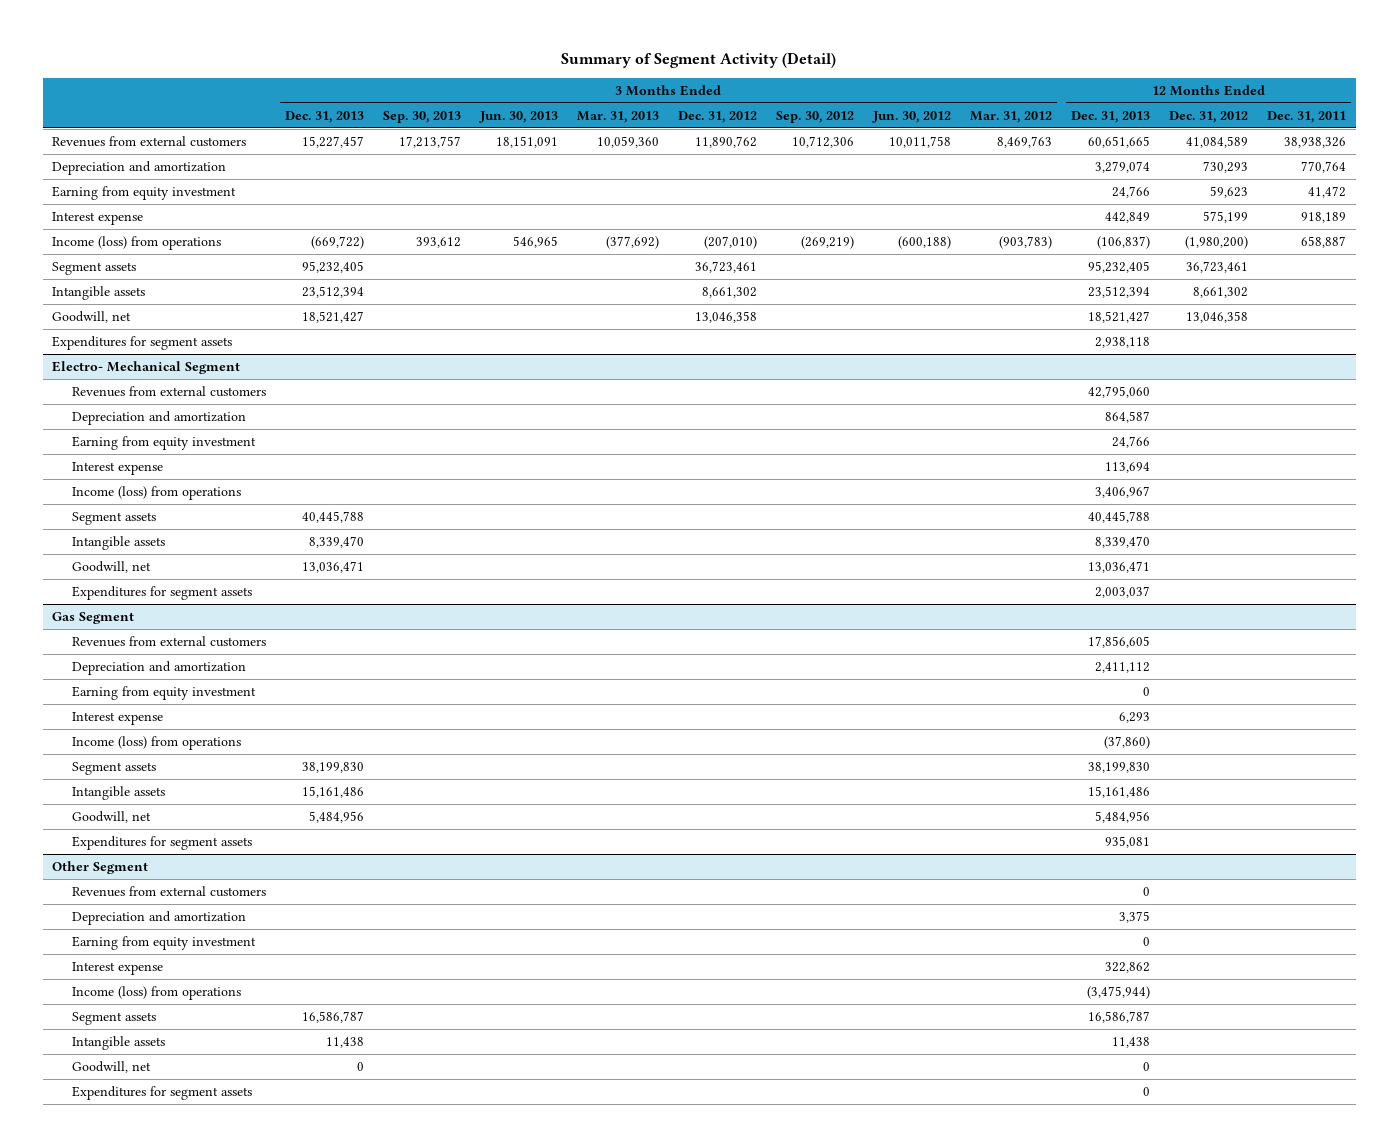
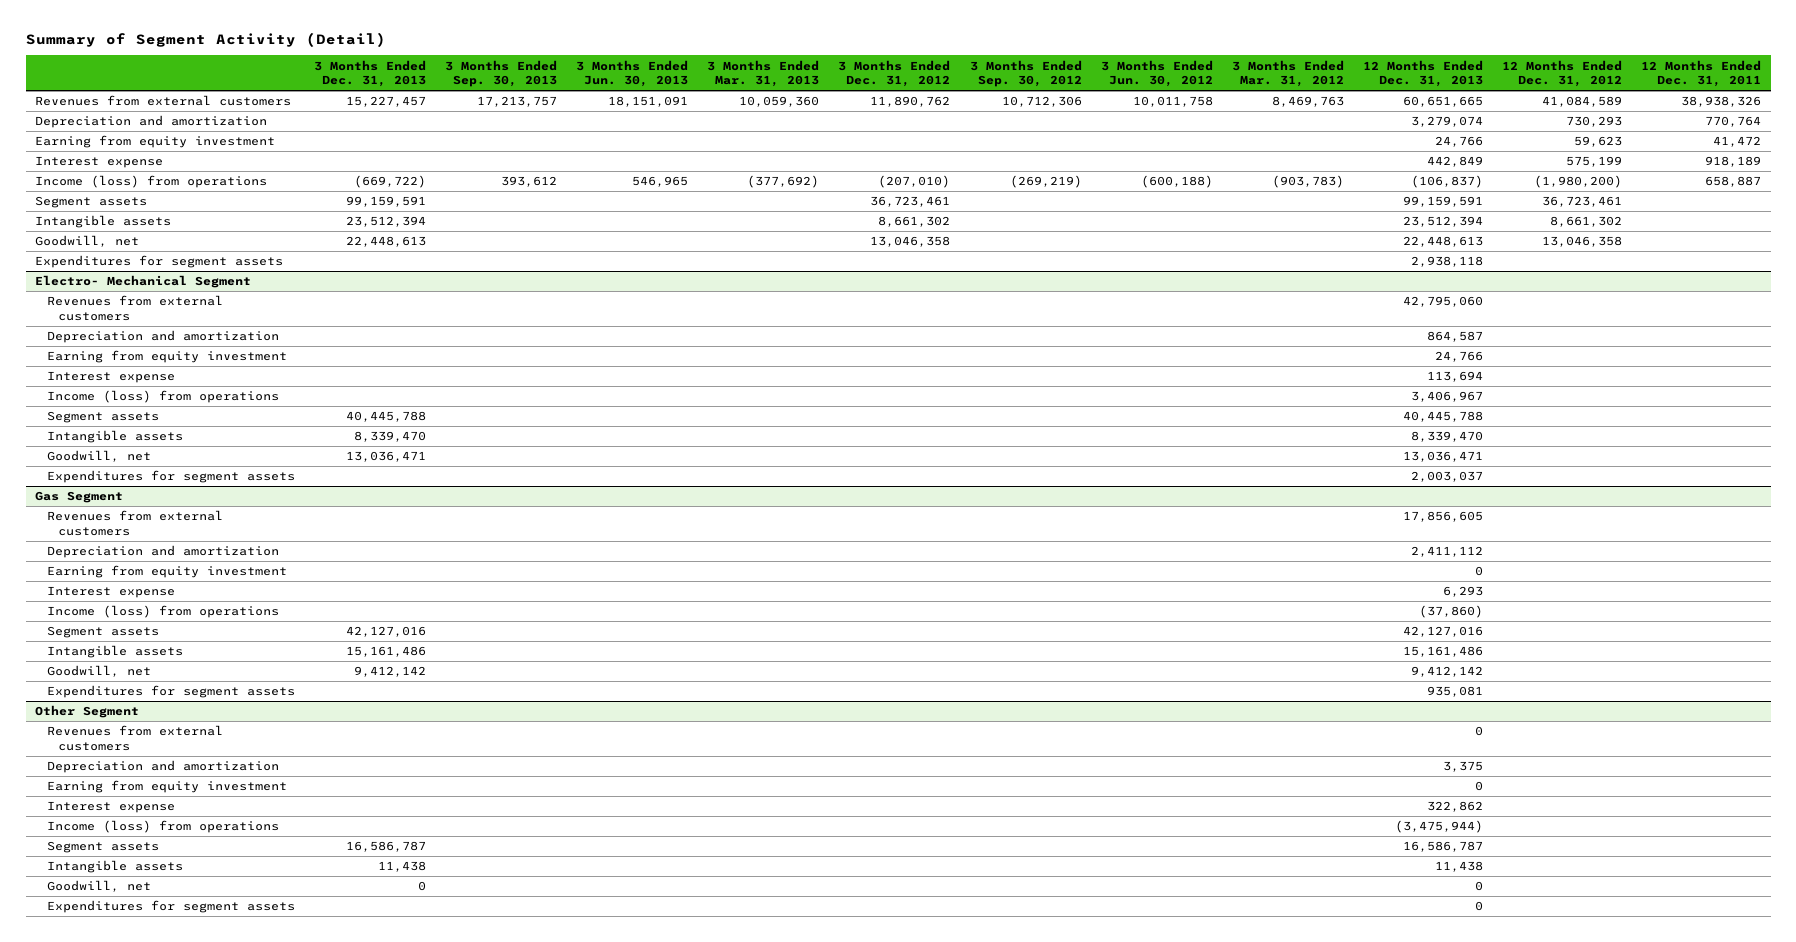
[301,260,364,273] 95,232,405 -> [345,196,426,208] 99,159,591
[1088,260,1151,273] 95,232,405 -> [1403,196,1484,208] 99,159,591
[301,310,364,323] 18,521,427 -> [345,236,426,248] 22,448,613
[1088,310,1151,323] 18,521,427 -> [1403,236,1484,248] 22,448,613
[301,761,364,773] 38,199,830 -> [345,626,426,638] 42,127,016
[1088,761,1151,773] 38,199,830 -> [1403,626,1484,638] 42,127,016
[308,810,364,823] 5,484,956 -> [353,666,426,678] 9,412,142
[1095,810,1151,823] 5,484,956 -> [1411,666,1484,678] 9,412,142

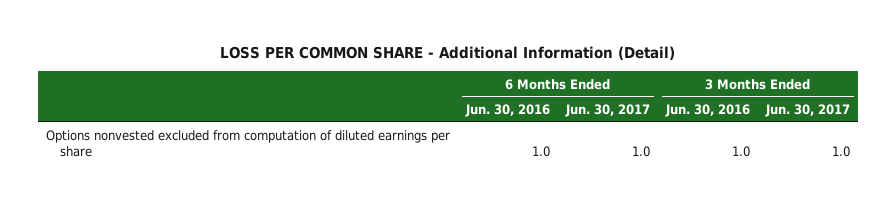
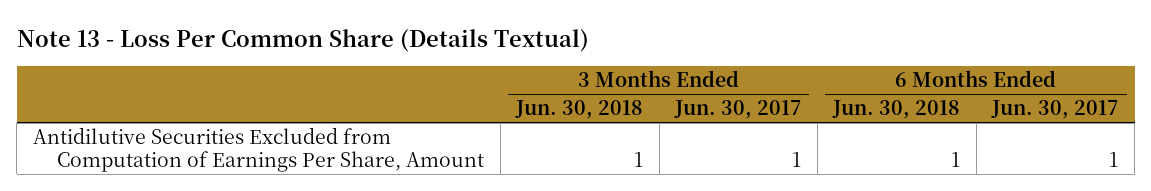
[219,46,675,61] LOSS PER COMMON SHARE - Additional Information (Detail) -> [16,28,589,52] Note 13 - Loss Per Common Share (Details Textual)
[464,103,550,117] Jun. 30, 2016 -> none
[664,103,750,117] Jun. 30, 2016 -> none
none -> [515,100,644,120] Jun. 30, 2018
none -> [832,100,961,120] Jun. 30, 2018
[45,130,450,157] Options nonvested excluded from computation of diluted earnings per share -> [32,127,485,173] Antidilutive Securities Excluded from Computation of Earnings Per Share, Amount
[631,145,650,157] 1.0 -> [1109,152,1119,168] 1
[831,145,850,157] 1.0 -> [792,152,802,168] 1

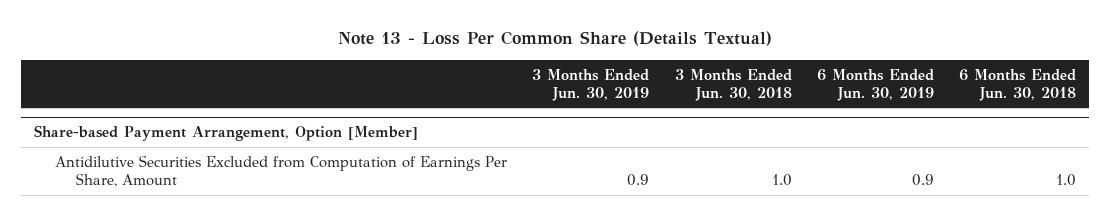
[674,100,802,120] Jun. 30, 2017 -> none
[991,100,1119,120] Jun. 30, 2017 -> none
none -> [532,68,650,101] 3 Months Ended Jun. 30, 2019
none -> [817,68,935,101] 6 Months Ended Jun. 30, 2019
none -> [33,125,418,142] Share-based Payment Arrangement, Option [Member]
[634,152,644,168] 1 -> [771,174,792,187] 1.0
[951,152,961,168] 1 -> [1056,174,1077,187] 1.0

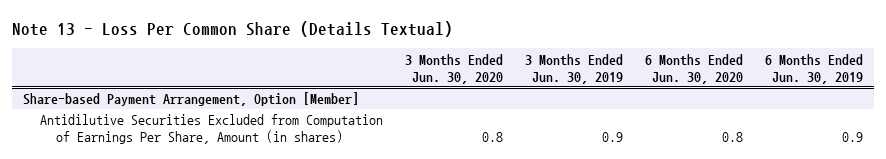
[674,68,792,101] 3 Months Ended Jun. 30, 2018 -> none
[959,68,1077,101] 6 Months Ended Jun. 30, 2018 -> none
none -> [404,53,503,84] 3 Months Ended Jun. 30, 2020
none -> [644,53,743,84] 6 Months Ended Jun. 30, 2020
[55,155,508,188] Antidilutive Securities Excluded from Computation of Earnings Per Share, Amount -> [39,114,383,145] Antidilutive Securities Excluded from Computation of Earnings Per Share, Amount (in shares)

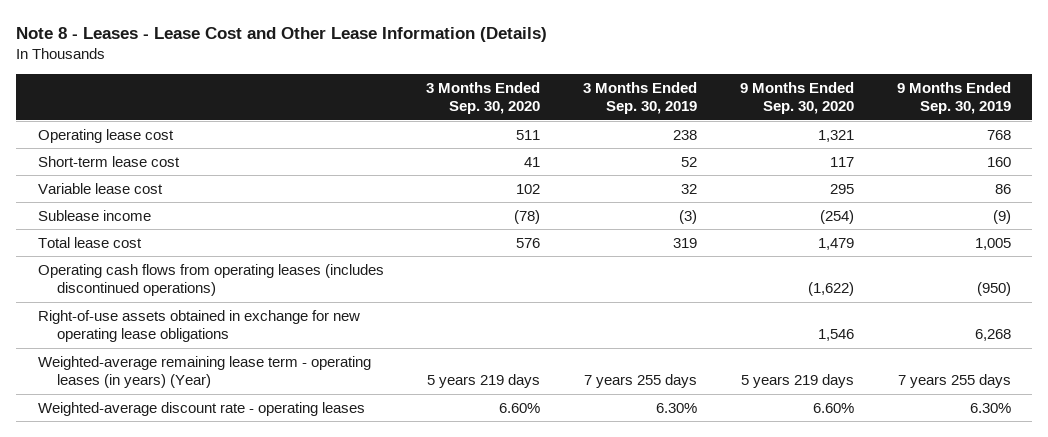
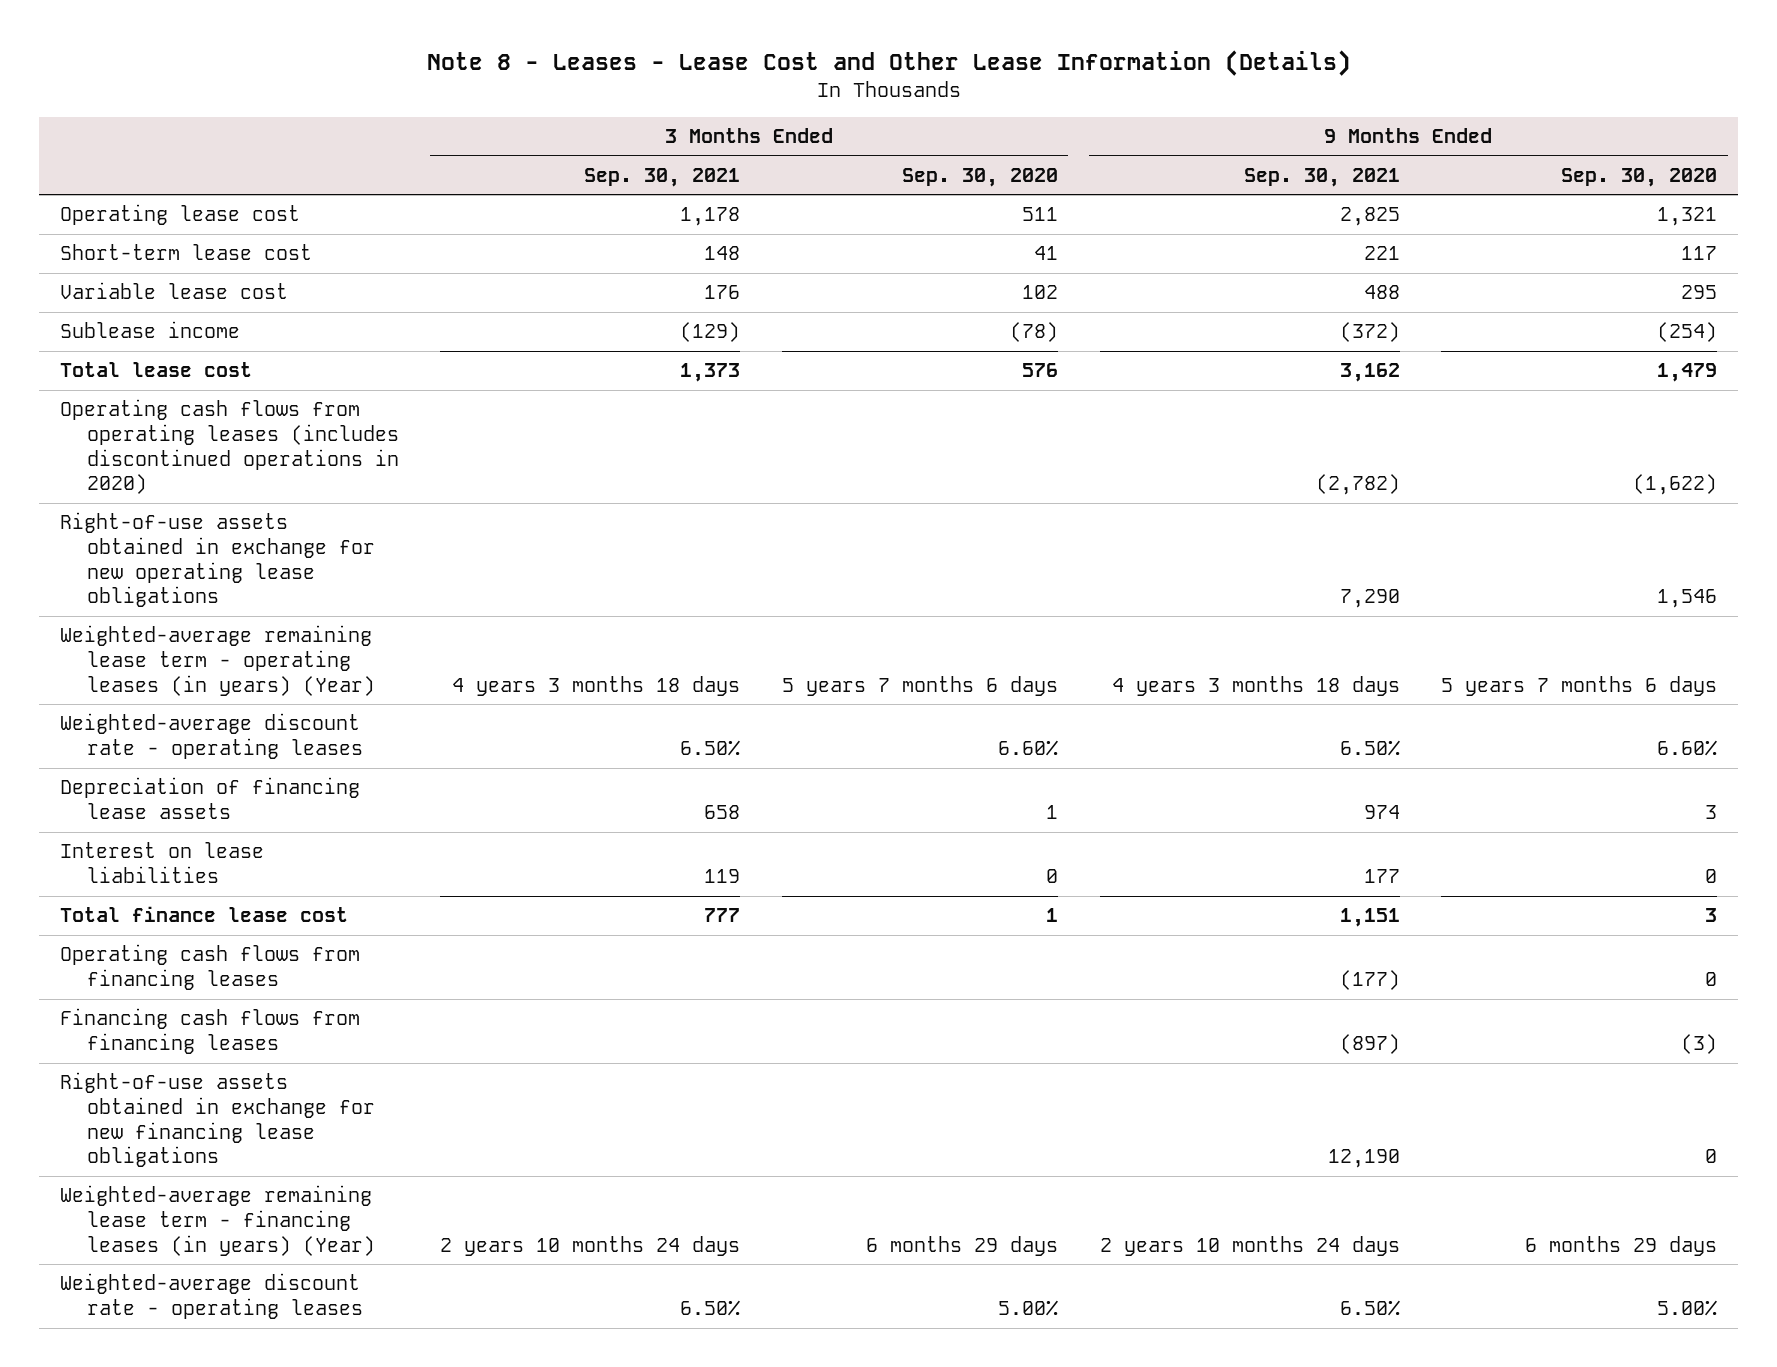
[583,81,698,115] 3 Months Ended Sep. 30, 2019 -> none
[896,81,1011,115] 9 Months Ended Sep. 30, 2019 -> none
none -> [584,167,741,187] Sep. 30, 2021
none -> [1243,167,1400,187] Sep. 30, 2021
[37,263,384,297] Operating cash flows from operating leases (includes discontinued operations) -> [60,399,399,495] Operating cash flows from operating leases (includes discontinued operations in 2020)
[427,374,541,389] 5 years 219 days -> [781,675,1058,696] 5 years 7 months 6 days
[740,374,854,389] 5 years 219 days -> [1441,675,1718,696] 5 years 7 months 6 days
none -> [60,777,361,819] Depreciation of financing lease assets
none -> [60,842,265,883] Interest on lease liabilities
none -> [60,906,349,923] Total finance lease cost
none -> [60,944,361,990] Operating cash flows from financing leases
none -> [60,1008,361,1054] Financing cash flows from financing leases
none -> [60,1072,375,1168] Right-of-use assets obtained in exchange for new financing lease obligations
none -> [60,1185,375,1256] Weighted-average remaining lease term - financing leases (in years) (Year)
none -> [60,1273,363,1319] Weighted-average discount rate - operating leases

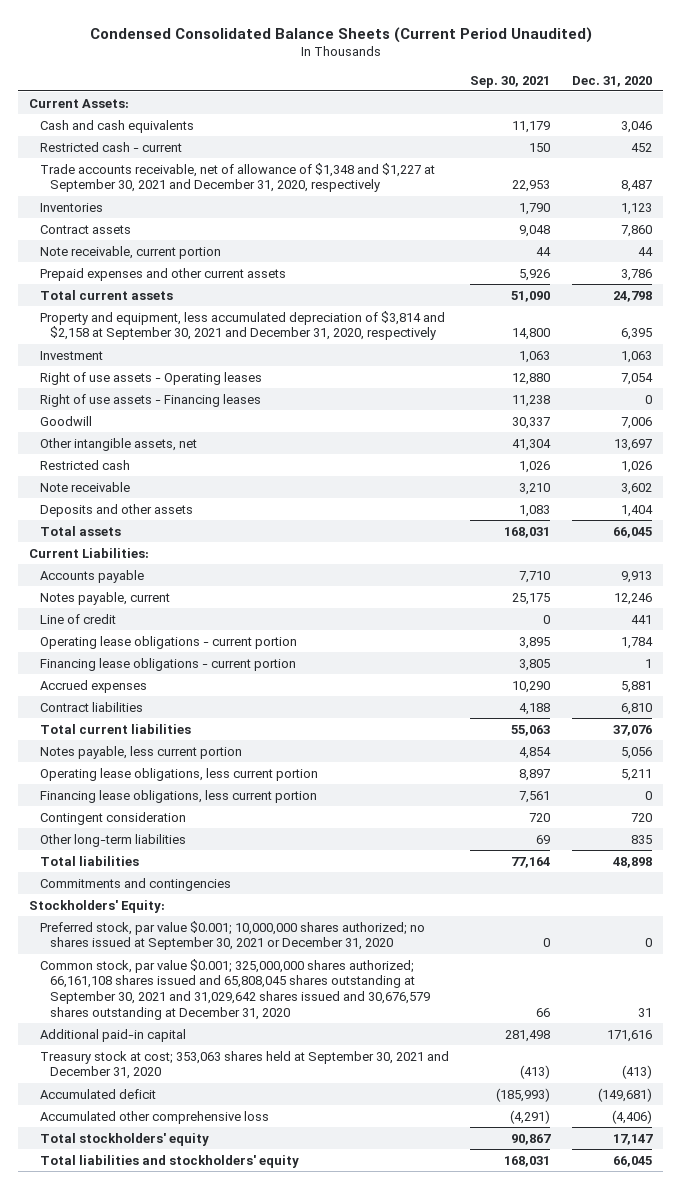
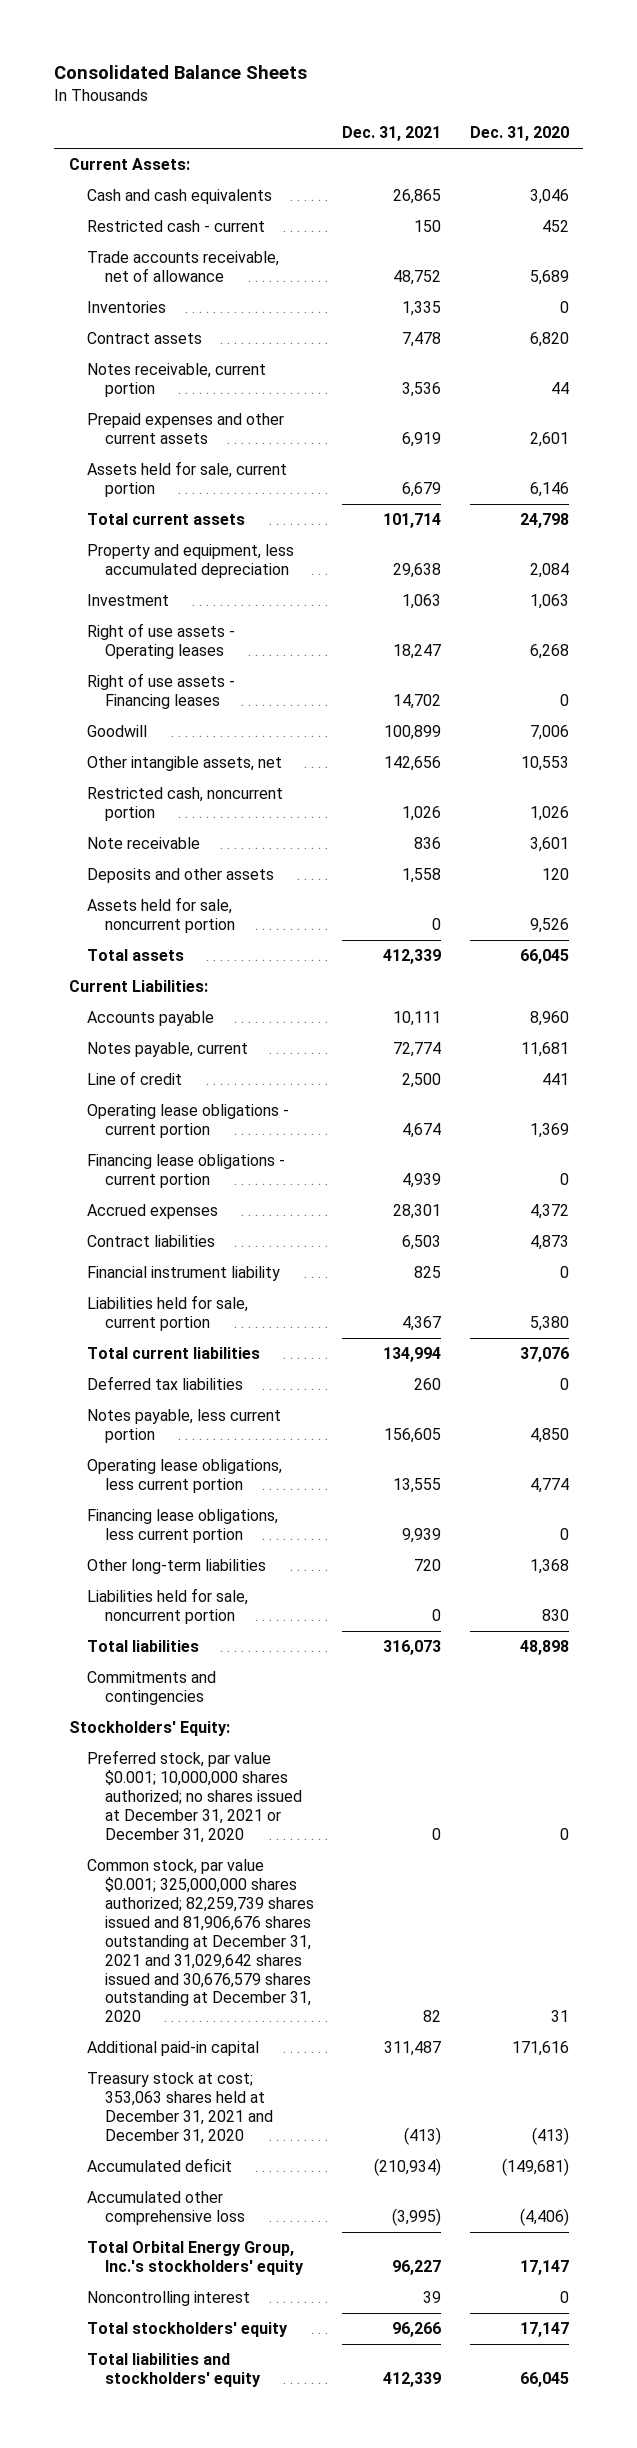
[89,26,592,43] Condensed Consolidated Balance Sheets (Current Period Unaudited) -> [54,65,308,80] Consolidated Balance Sheets
[470,75,551,88] Sep. 30, 2021 -> none
none -> [342,126,442,142] Dec. 31, 2021
[39,162,435,193] Trade accounts receivable, net of allowance of $1,348 and $1,227 at September 30, 2021 and December 31, 2020, respectively -> [86,251,279,283] Trade accounts receivable, net of allowance
[620,180,652,193] 8,487 -> [529,270,569,286] 5,689
[620,202,652,215] 1,123 -> [559,301,569,314] 0
[620,224,652,237] 7,860 -> [529,332,569,348] 6,820
[39,245,221,259] Note receivable, current portion -> [86,363,266,398] Notes receivable, current portion
[620,268,652,281] 3,786 -> [529,432,569,448] 2,601
none -> [86,461,287,498] Assets held for sale, current portion
[39,310,445,341] Property and equipment, less accumulated depreciation of $3,814 and $2,158 at September 30, 2021 and December 31, 2020, respectively -> [86,544,294,579] Property and equipment, less accumulated depreciation
[620,328,652,341] 6,395 -> [529,563,569,579] 2,084
[620,372,653,385] 7,054 -> [529,644,569,660] 6,268
[613,438,652,451] 13,697 -> [520,756,569,772] 10,553
[39,459,130,470] Restricted cash -> [86,787,283,822] Restricted cash, noncurrent portion
[620,482,652,495] 3,602 -> [529,837,569,853] 3,601
[620,504,653,517] 1,404 -> [541,868,569,881] 120
none -> [86,897,236,934] Assets held for sale, noncurrent portion
[620,570,652,583] 9,913 -> [529,1011,569,1027] 8,960
[613,592,652,605] 12,246 -> [520,1042,569,1058] 11,681
[620,636,653,649] 1,784 -> [529,1123,569,1139] 1,369
[644,658,652,668] 1 -> [559,1173,569,1186] 0
[620,680,652,693] 5,881 -> [529,1204,569,1220] 4,372
[620,702,652,715] 6,810 -> [529,1235,569,1251] 4,873
none -> [86,1266,280,1282] Financial instrument liability
none -> [86,1295,248,1332] Liabilities held for sale, current portion
none -> [86,1376,243,1391] Deferred tax liabilities
[620,746,652,759] 5,056 -> [529,1428,569,1444] 4,850
[620,768,652,781] 5,211 -> [529,1478,569,1494] 4,774
[39,811,186,825] Contingent consideration -> none
[630,834,652,844] 835 -> [529,1559,569,1575] 1,368
none -> [86,1588,248,1625] Liabilities held for sale, noncurrent portion
[39,920,425,951] Preferred stock, par value $0.001; 10,000,000 shares authorized; no shares issued at September 30, 2021 or December 31, 2020 -> [86,1750,303,1843] Preferred stock, par value $0.001; 10,000,000 shares authorized; no shares issued at December 31, 2021 or December 31, 2020
[39,958,431,1020] Common stock, par value $0.001; 325,000,000 shares authorized; 66,161,108 shares issued and 65,808,045 shares outstanding at September 30, 2021 and 31,029,642 shares issued and 30,676,579 shares outstanding at December 31, 2020 -> [86,1859,315,2023] Common stock, par value $0.001; 325,000,000 shares authorized; 82,259,739 shares issued and 81,906,676 shares outstanding at December 31, 2021 and 31,029,642 shares issued and 30,676,579 shares outstanding at December 31, 2020
[39,1050,449,1080] Treasury stock at cost; 353,063 shares held at September 30, 2021 and December 31, 2020 -> [86,2072,274,2144] Treasury stock at cost; 353,063 shares held at December 31, 2021 and December 31, 2020
none -> [86,2241,305,2276] Total Orbital Energy Group, Inc.'s stockholders' equity
none -> [86,2291,250,2307] Noncontrolling interest

